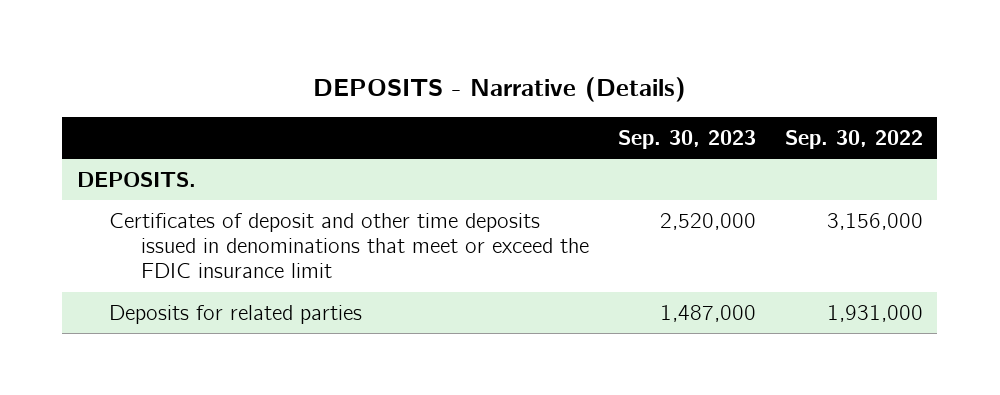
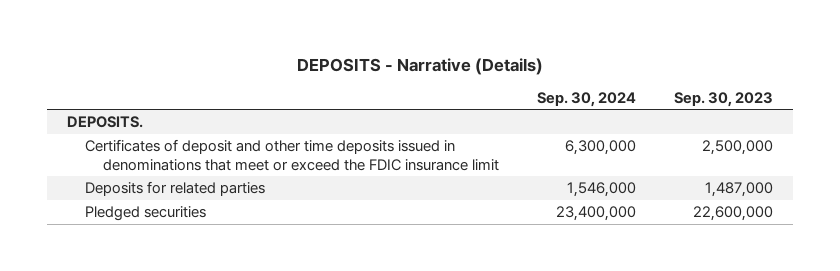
[784,130,923,150] Sep. 30, 2022 -> none
none -> [536,91,636,107] Sep. 30, 2024
[659,212,756,230] 2,520,000 -> [702,140,774,156] 2,500,000
none -> [84,206,206,222] Pledged securities

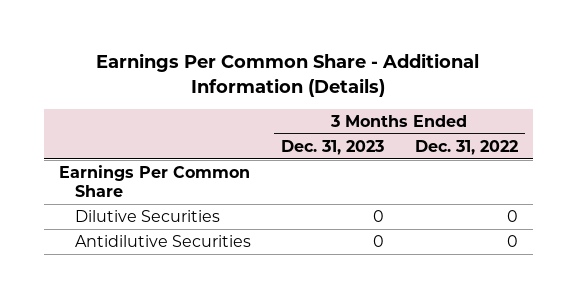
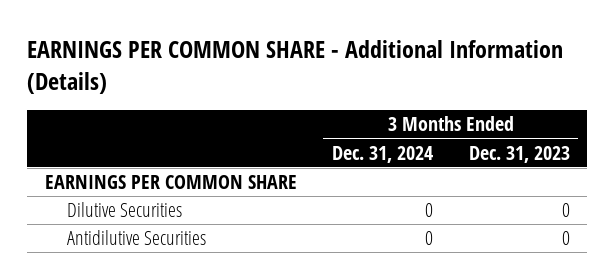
[96,53,480,97] Earnings Per Common Share - Additional Information (Details) -> [26,40,563,94] EARNINGS PER COMMON SHARE - Additional Information (Details)
[414,139,518,155] Dec. 31, 2022 -> none
none -> [332,145,434,163] Dec. 31, 2024
[58,165,250,198] Earnings Per Common Share -> [44,175,297,190] EARNINGS PER COMMON SHARE

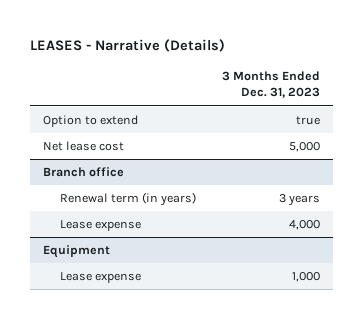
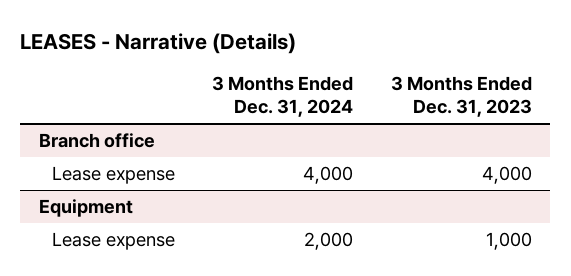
none -> [212,76,354,118] 3 Months Ended Dec. 31, 2024
[43,115,139,128] Option to extend -> none
[43,141,125,152] Net lease cost -> none
[59,192,196,207] Renewal term (in years) -> none

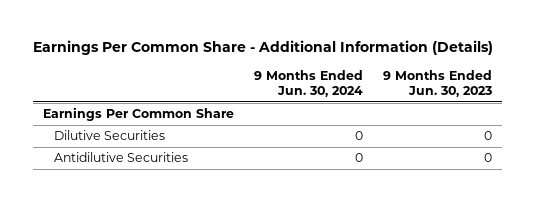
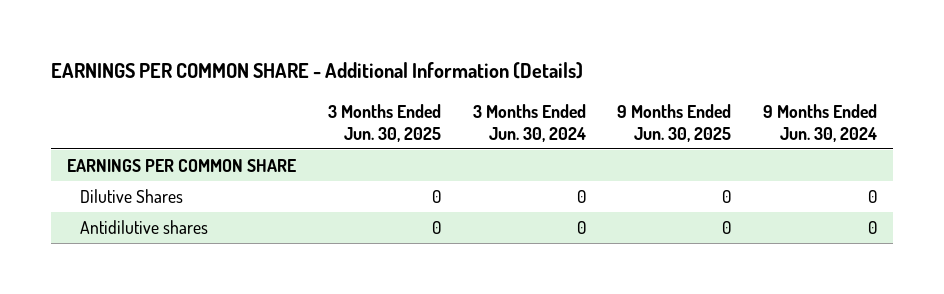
[32,40,493,56] Earnings Per Common Share - Additional Information (Details) -> [51,62,584,80] EARNINGS PER COMMON SHARE - Additional Information (Details)
[382,69,492,98] 9 Months Ended Jun. 30, 2023 -> none
none -> [327,103,441,142] 3 Months Ended Jun. 30, 2025
none -> [472,103,586,142] 3 Months Ended Jun. 30, 2024
none -> [617,103,732,142] 9 Months Ended Jun. 30, 2025
[42,107,234,122] Earnings Per Common Share -> [67,158,297,172] EARNINGS PER COMMON SHARE
[54,130,166,141] Dilutive Securities -> [80,188,184,203] Dilutive Shares
[54,152,189,163] Antidilutive Securities -> [80,219,209,234] Antidilutive shares

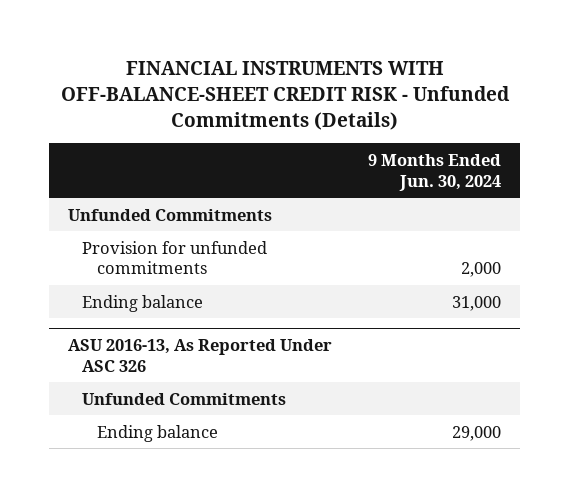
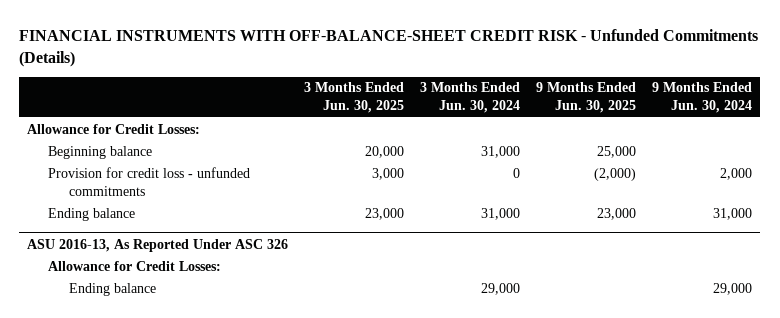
none -> [304,82,405,114] 3 Months Ended Jun. 30, 2025
none -> [420,82,521,114] 3 Months Ended Jun. 30, 2024
none -> [536,82,637,114] 9 Months Ended Jun. 30, 2025
[67,208,272,221] Unfunded Commitments -> [27,123,201,134] Allowance for Credit Losses:
none -> [48,145,153,159] Beginning balance
[82,240,268,275] Provision for unfunded commitments -> [48,166,251,196] Provision for credit loss - unfunded commitments
[82,392,287,405] Unfunded Commitments -> [48,260,222,271] Allowance for Credit Losses:

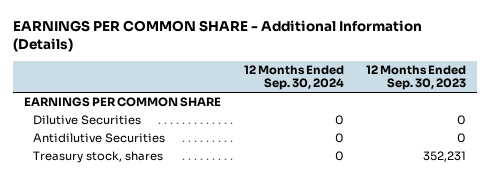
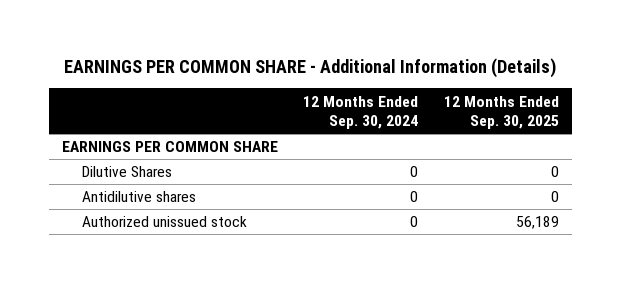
[365,64,466,91] 12 Months Ended Sep. 30, 2023 -> none
none -> [444,95,560,130] 12 Months Ended Sep. 30, 2025
[32,115,141,126] Dilutive Securities -> [81,166,172,178] Dilutive Shares
[32,133,165,144] Antidilutive Securities -> [81,191,196,203] Antidilutive shares
[32,151,163,164] Treasury stock, shares -> [81,216,247,228] Authorized unissued stock

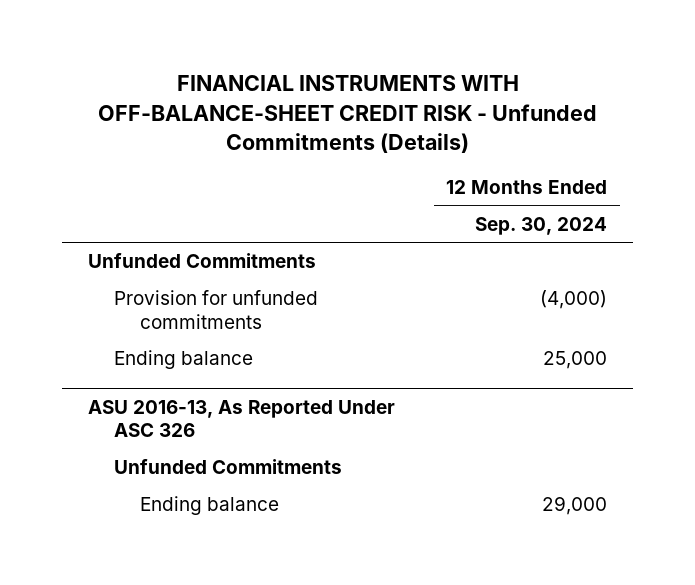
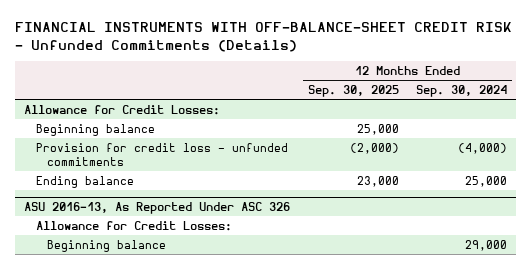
none -> [307,84,399,97] Sep. 30, 2025
[87,253,316,269] Unfunded Commitments -> [23,104,220,115] Allowance for Credit Losses:
none -> [35,123,155,136] Beginning balance
[114,290,319,329] Provision for unfunded commitments -> [35,142,288,167] Provision for credit loss - unfunded commitments
[114,459,343,475] Unfunded Commitments -> [35,220,232,231] Allowance for Credit Losses:
[140,496,280,516] Ending balance -> [47,239,167,252] Beginning balance

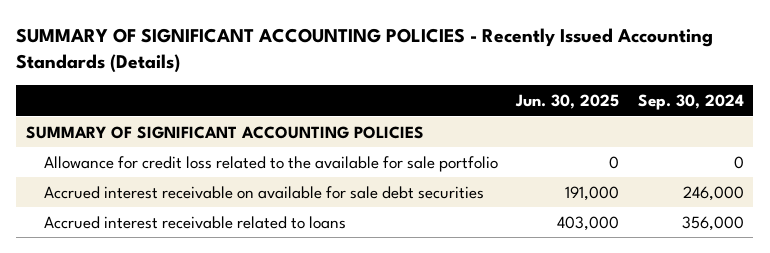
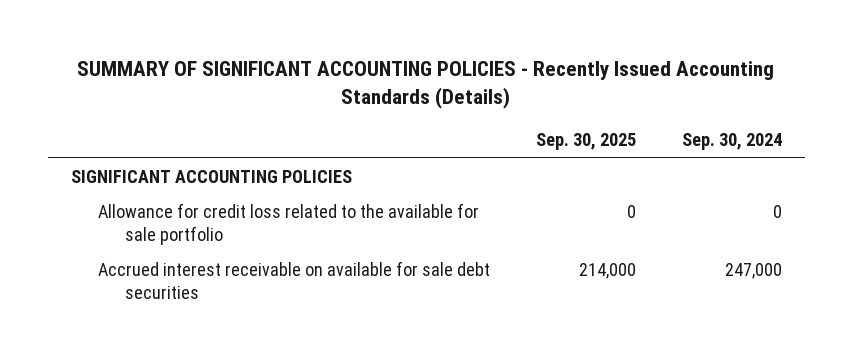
[515,94,620,110] Jun. 30, 2025 -> none
none -> [535,133,636,151] Sep. 30, 2025
[25,125,424,139] SUMMARY OF SIGNIFICANT ACCOUNTING POLICIES -> [70,170,352,184] SIGNIFICANT ACCOUNTING POLICIES
[43,215,346,229] Accrued interest receivable related to loans -> none
[683,185,745,201] 246,000 -> [724,263,782,280] 247,000

